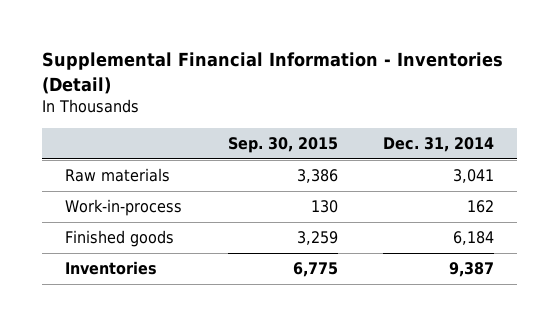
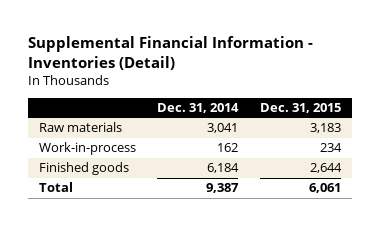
[227,136,338,153] Sep. 30, 2015 -> none
none -> [260,103,342,114] Dec. 31, 2015
[64,261,157,276] Inventories -> [38,182,73,193] Total

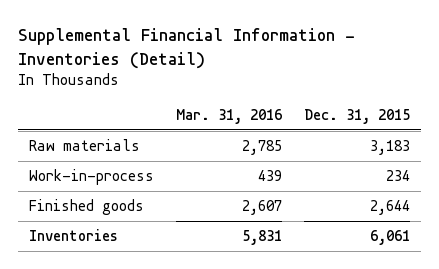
[157,103,240,114] Dec. 31, 2014 -> none
none -> [176,108,283,124] Mar. 31, 2016
[38,182,73,193] Total -> [29,229,119,242] Inventories

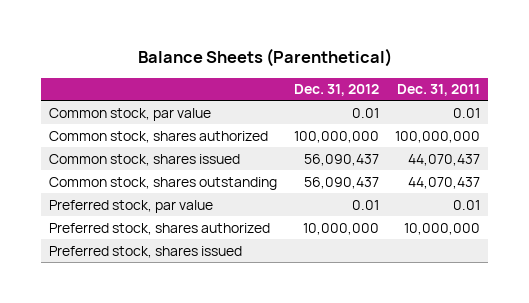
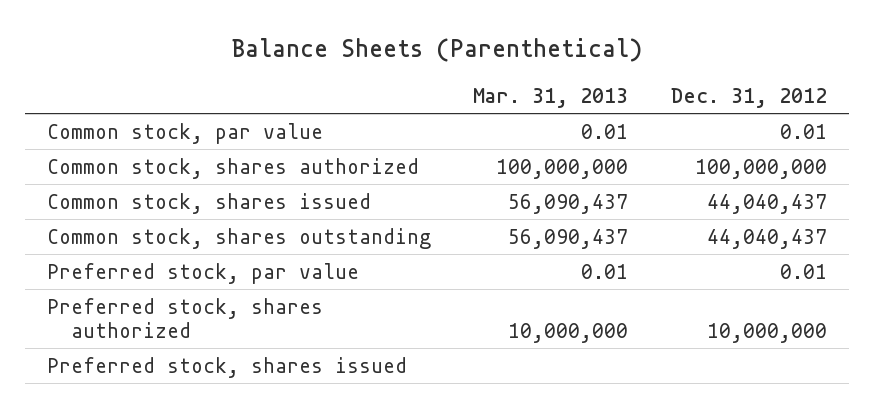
[396,84,480,97] Dec. 31, 2011 -> none
none -> [473,88,629,109] Mar. 31, 2013
[303,153,379,166] 56,090,437 -> [707,193,828,214] 44,040,437
[303,176,379,189] 56,090,437 -> [707,228,828,249] 44,040,437

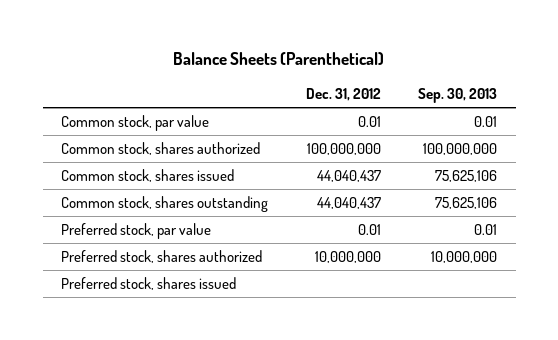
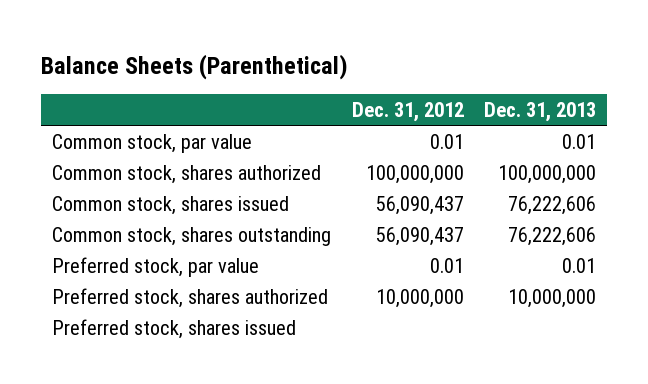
[417,88,497,104] Sep. 30, 2013 -> none
none -> [484,102,597,123] Dec. 31, 2013
[316,169,381,182] 44,040,437 -> [375,195,464,215] 56,090,437
[316,196,381,209] 44,040,437 -> [375,226,464,246] 56,090,437

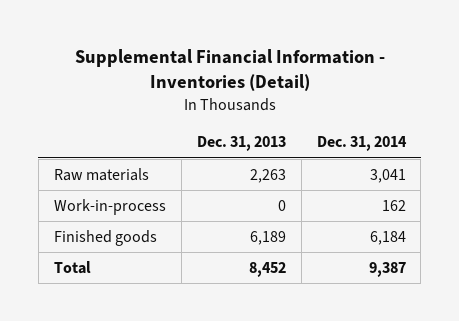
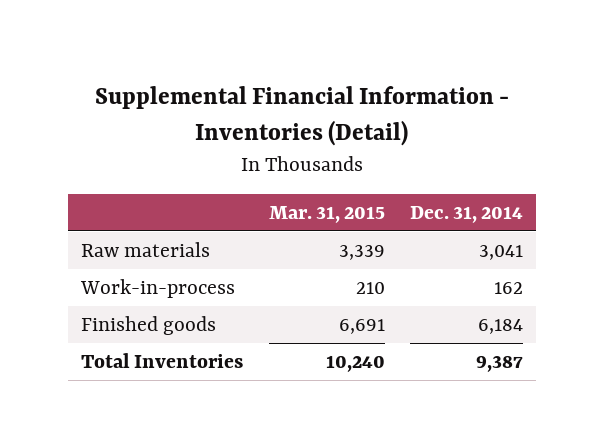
[196,136,286,152] Dec. 31, 2013 -> none
none -> [268,205,385,223] Mar. 31, 2015
[53,260,91,274] Total -> [81,353,244,369] Total Inventories

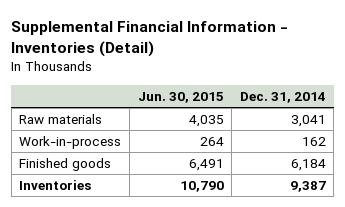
[268,205,385,223] Mar. 31, 2015 -> none
none -> [137,91,224,103] Jun. 30, 2015
[81,353,244,369] Total Inventories -> [19,179,92,190] Inventories

